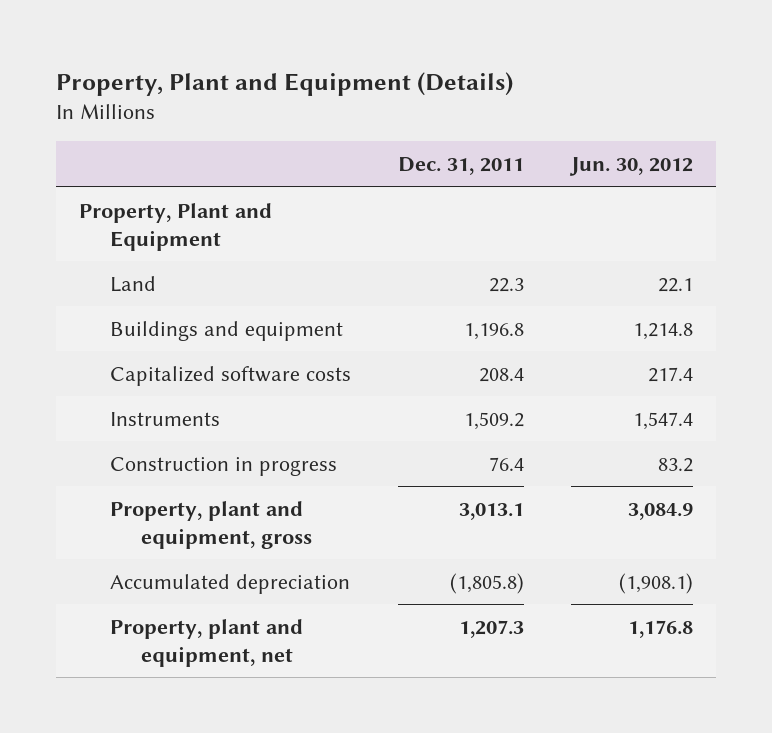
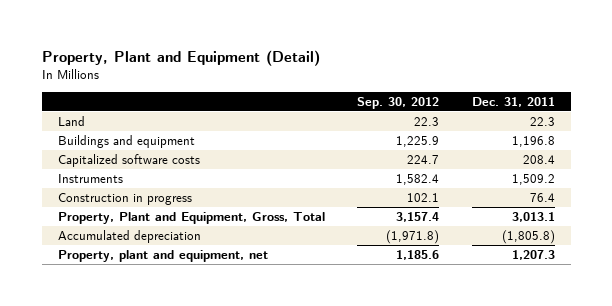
[55,71,513,96] Property, Plant and Equipment (Details) -> [41,49,320,66] Property, Plant and Equipment (Detail)
[568,156,693,176] Jun. 30, 2012 -> none
none -> [357,96,440,109] Sep. 30, 2012
[79,202,273,251] Property, Plant and Equipment -> none
[110,500,313,549] Property, plant and equipment, gross -> [57,211,325,224] Property, Plant and Equipment, Gross, Total

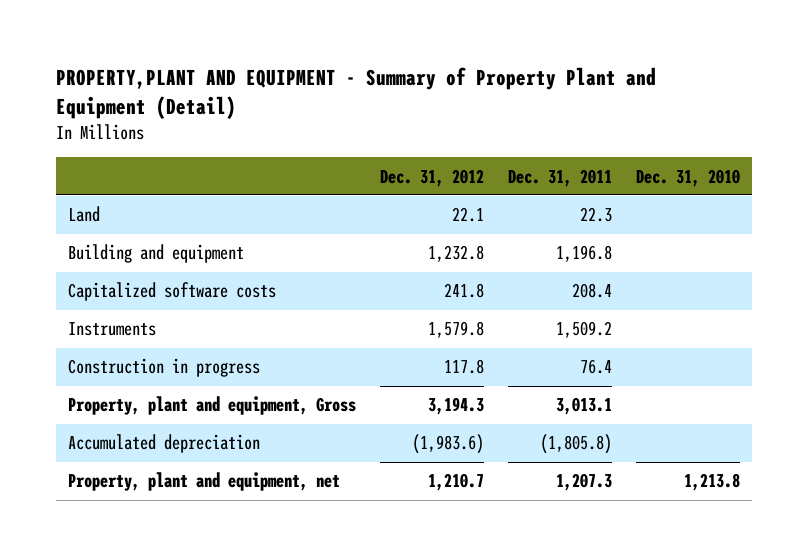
[41,49,320,66] Property, Plant and Equipment (Detail) -> [55,66,656,119] PROPERTY,PLANT AND EQUIPMENT - Summary of Property Plant and Equipment (Detail)
[357,96,440,109] Sep. 30, 2012 -> none
none -> [380,168,485,187] Dec. 31, 2012
none -> [636,168,741,187] Dec. 31, 2010
[57,134,195,148] Buildings and equipment -> [67,244,244,264] Building and equipment
[57,211,325,224] Property, Plant and Equipment, Gross, Total -> [67,396,356,416] Property, plant and equipment, Gross

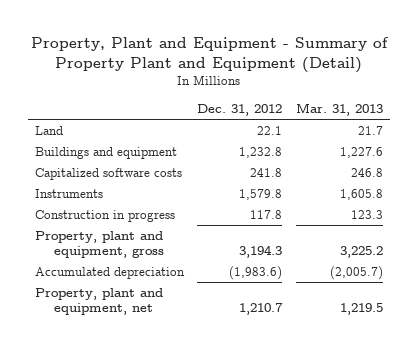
[55,66,656,119] PROPERTY,PLANT AND EQUIPMENT - Summary of Property Plant and Equipment (Detail) -> [30,37,389,74] Property, Plant and Equipment - Summary of Property Plant and Equipment (Detail)
[508,168,613,187] Dec. 31, 2011 -> none
[636,168,741,187] Dec. 31, 2010 -> none
none -> [295,103,383,117] Mar. 31, 2013
[67,244,244,264] Building and equipment -> [34,146,177,159] Buildings and equipment
[67,396,356,416] Property, plant and equipment, Gross -> [34,230,165,259] Property, plant and equipment, gross

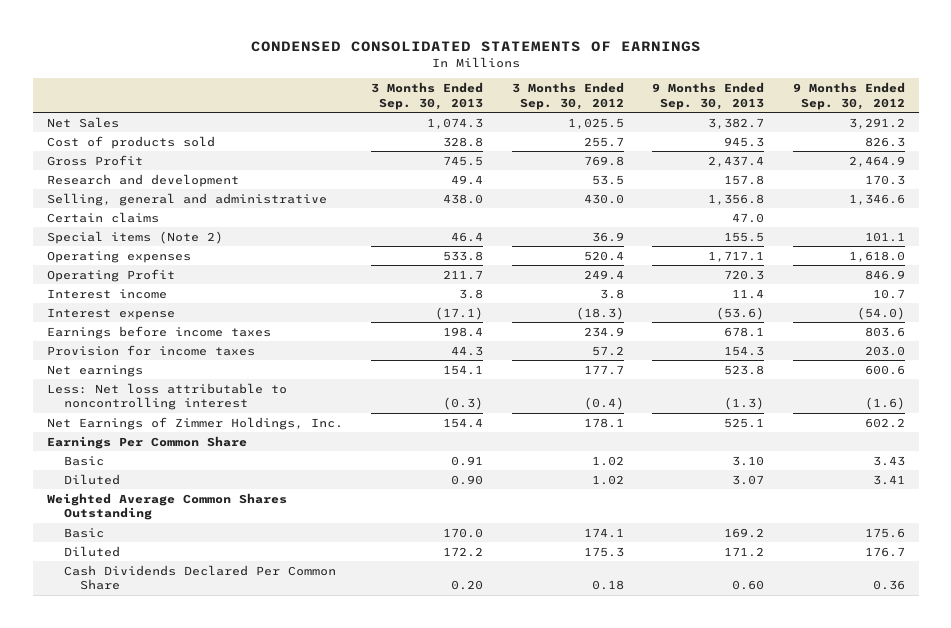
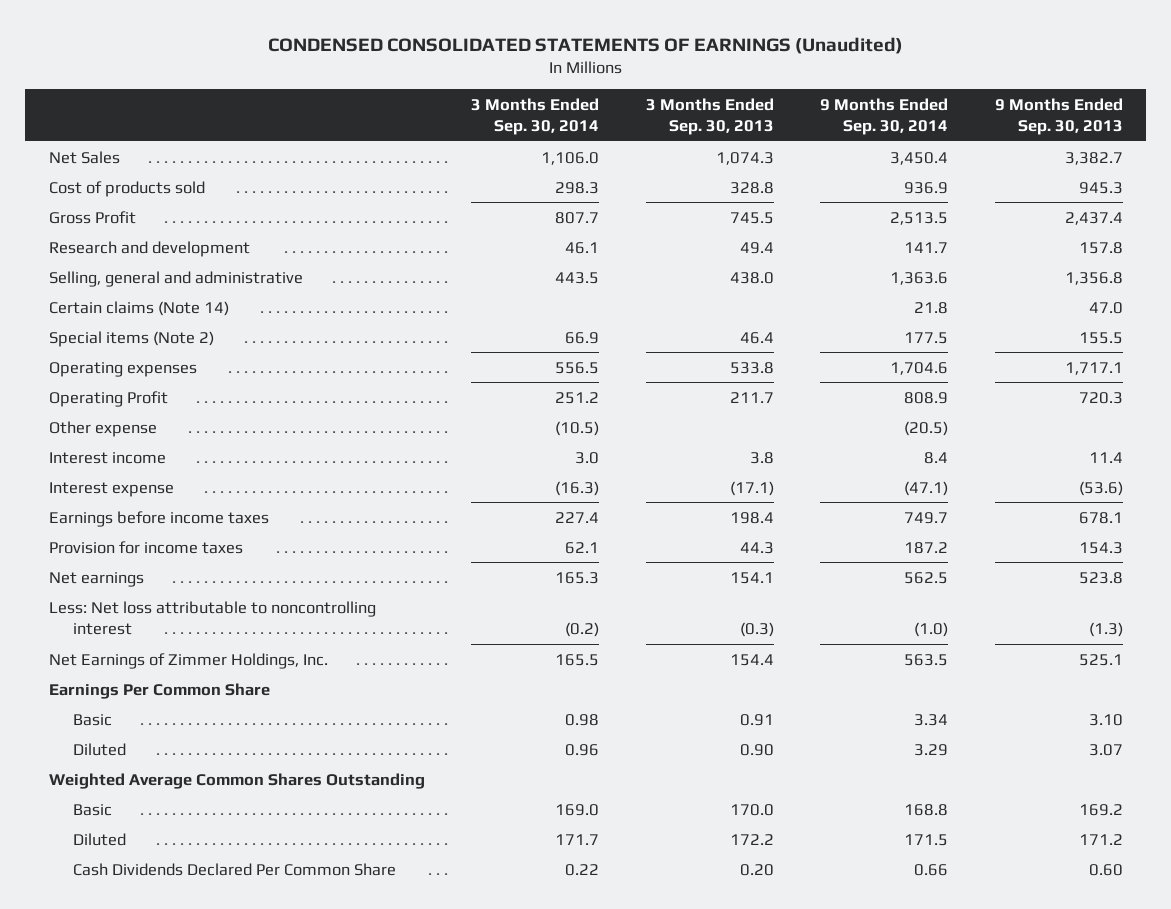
[250,40,701,52] CONDENSED CONSOLIDATED STATEMENTS OF EARNINGS -> [267,36,903,54] CONDENSED CONSOLIDATED STATEMENTS OF EARNINGS (Unaudited)
[511,81,624,110] 3 Months Ended Sep. 30, 2012 -> none
[792,81,905,110] 9 Months Ended Sep. 30, 2012 -> none
none -> [471,97,600,135] 3 Months Ended Sep. 30, 2014
none -> [820,97,949,135] 9 Months Ended Sep. 30, 2014
[46,211,159,223] Certain claims -> [48,300,229,316] Certain claims (Note 14)
none -> [48,420,157,437] Other expense

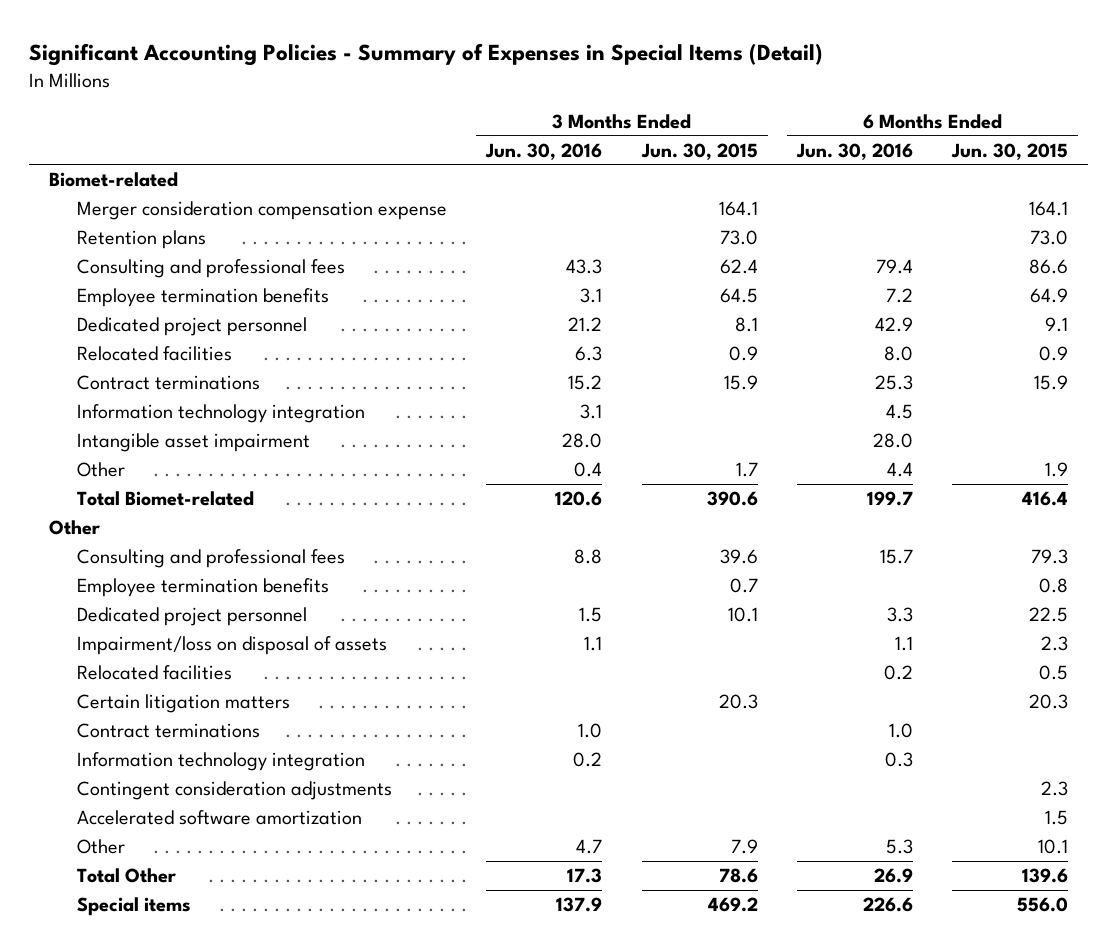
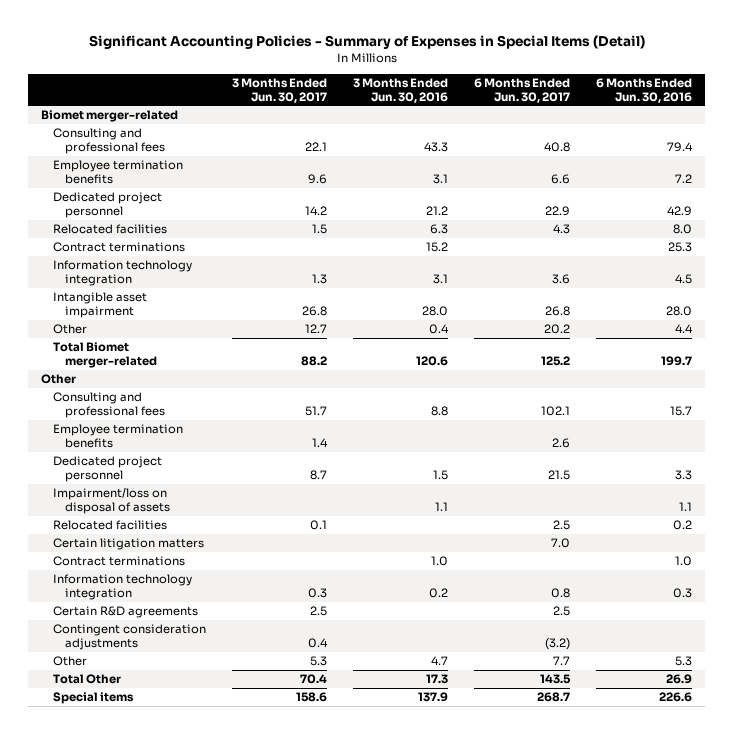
[640,142,758,160] Jun. 30, 2015 -> none
[951,142,1069,160] Jun. 30, 2015 -> none
none -> [232,77,328,103] 3 Months Ended Jun. 30, 2017
none -> [474,77,571,103] 6 Months Ended Jun. 30, 2017
[76,200,447,220] Merger consideration compensation expense -> none
[76,229,206,249] Retention plans -> none
[49,171,179,187] Biomet-related -> [41,110,179,123] Biomet merger-related
[76,490,254,506] Total Biomet-related -> [53,342,157,369] Total Biomet merger-related
none -> [53,606,199,619] Certain R&D agreements
[76,809,362,825] Accelerated software amortization -> none

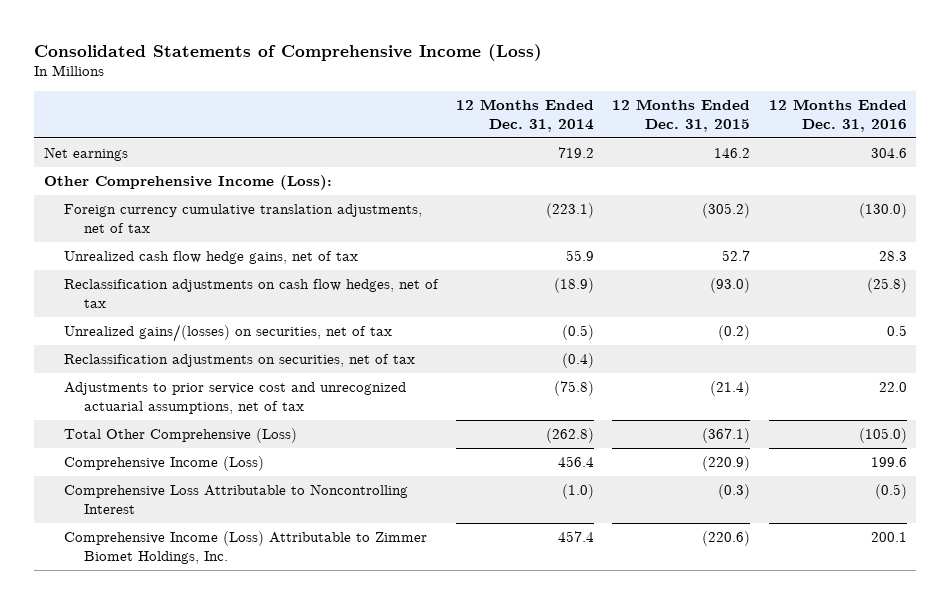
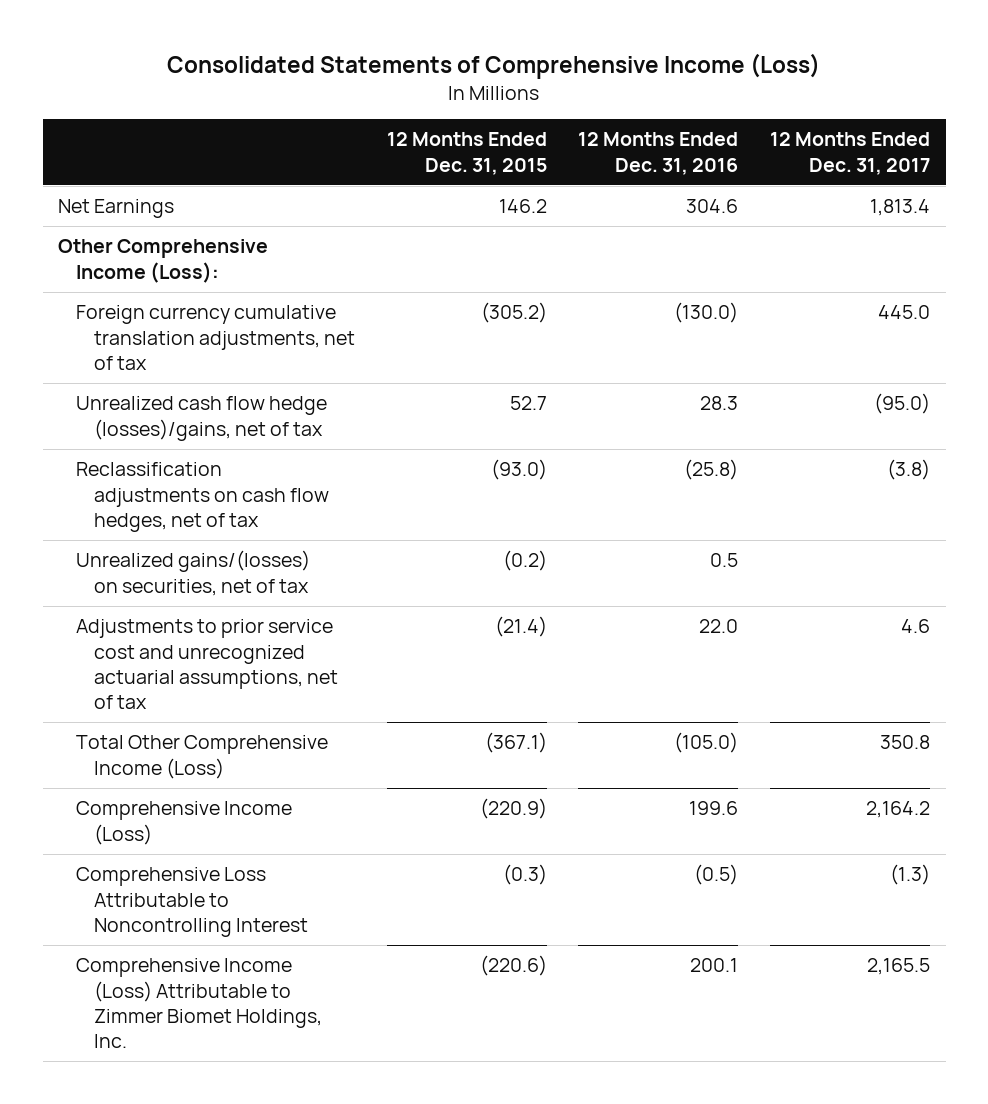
[456,98,595,132] 12 Months Ended Dec. 31, 2014 -> none
none -> [769,132,930,175] 12 Months Ended Dec. 31, 2017
[43,147,128,162] Net earnings -> [58,199,175,219] Net Earnings
[63,251,358,265] Unrealized cash flow hedge gains, net of tax -> [76,396,328,441] Unrealized cash flow hedge (losses)/gains, net of tax
[63,354,415,368] Reclassification adjustments on securities, net of tax -> none
[63,428,297,444] Total Other Comprehensive (Loss) -> [76,735,329,779] Total Other Comprehensive Income (Loss)

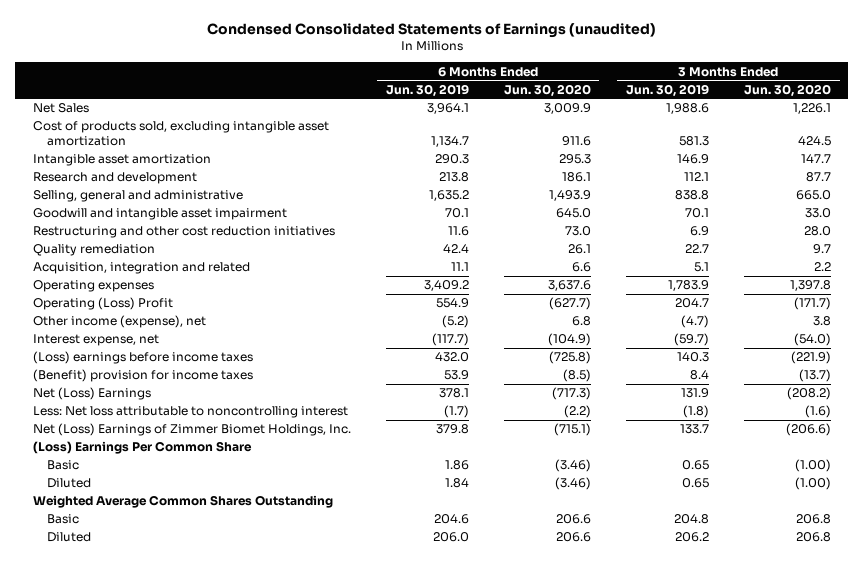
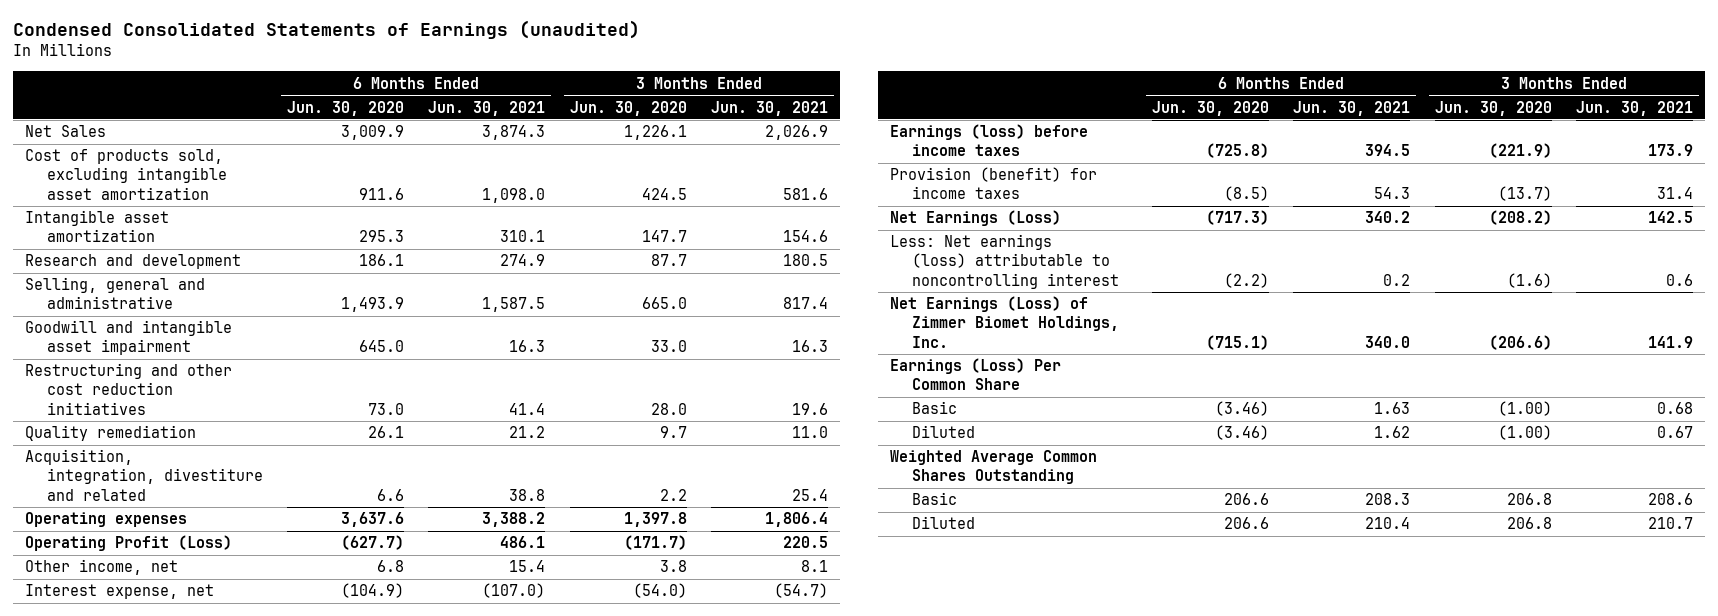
[385,83,469,97] Jun. 30, 2019 -> none
[625,83,709,97] Jun. 30, 2019 -> none
none -> [428,100,546,116] Jun. 30, 2021
none -> [711,100,829,116] Jun. 30, 2021
[32,262,250,275] Acquisition, integration and related -> [24,449,263,501] Acquisition, integration, divestiture and related
[32,297,173,311] Operating (Loss) Profit -> [24,535,232,552] Operating Profit (Loss)
[32,315,206,329] Other income (expense), net -> [24,559,178,576] Other income, net
[32,351,253,365] (Loss) earnings before income taxes -> [890,124,1089,157] Earnings (loss) before income taxes
[32,369,253,383] (Benefit) provision for income taxes -> [890,167,1098,200] Provision (benefit) for income taxes
[32,387,151,401] Net (Loss) Earnings -> [890,210,1062,227] Net Earnings (Loss)
[32,406,348,419] Less: Net loss attributable to noncontrolling interest -> [890,234,1119,289] Less: Net earnings (loss) attributable to noncontrolling interest
[32,423,351,437] Net (Loss) Earnings of Zimmer Biomet Holdings, Inc. -> [890,296,1119,348] Net Earnings (Loss) of Zimmer Biomet Holdings, Inc.
[32,441,252,455] (Loss) Earnings Per Common Share -> [890,358,1062,391] Earnings (Loss) Per Common Share

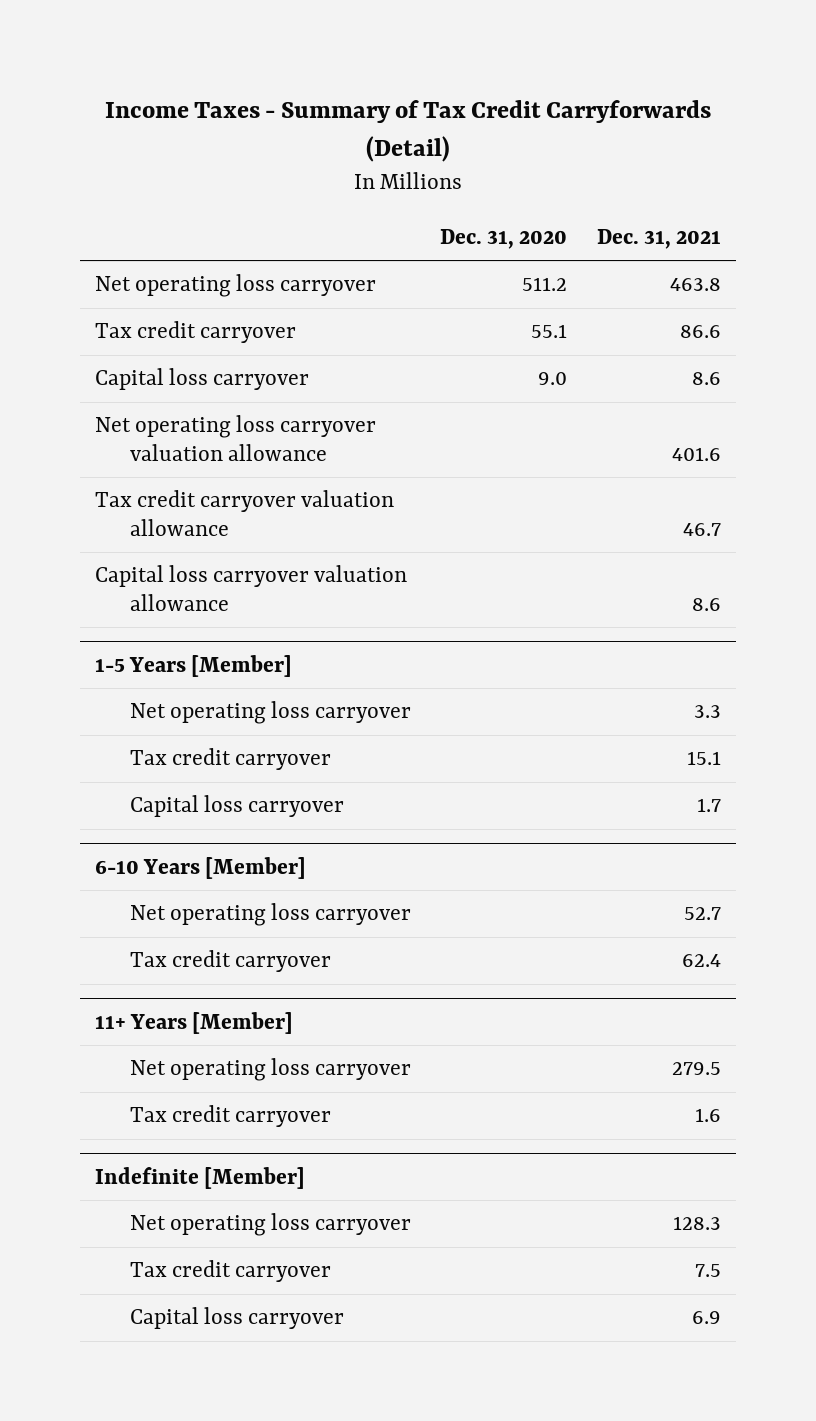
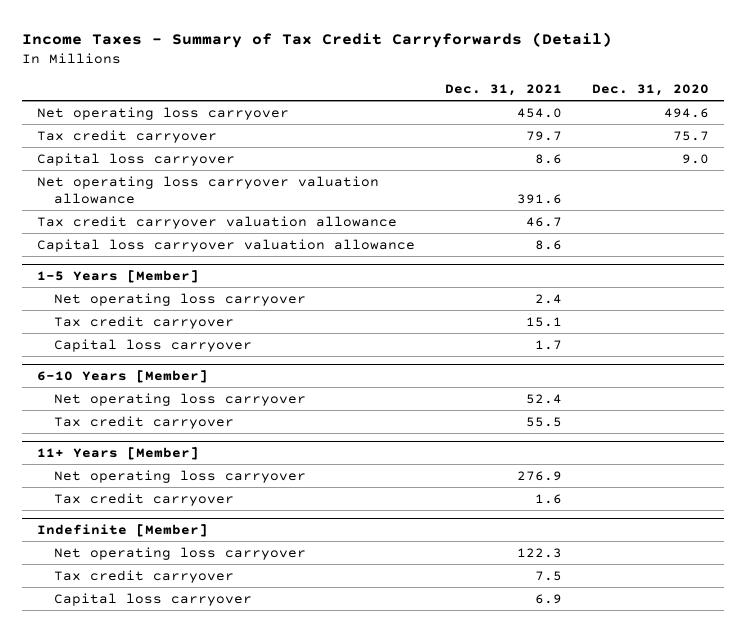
[522,277,568,292] 511.2 -> [663,107,709,118] 494.6
[669,278,721,292] 463.8 -> [516,107,562,118] 454.0
[531,324,568,339] 55.1 -> [672,130,709,141] 75.7
[679,325,721,339] 86.6 -> [525,130,562,141] 79.7
[671,446,721,461] 401.6 -> [516,193,562,204] 391.6
[693,705,721,719] 3.3 -> [534,293,562,304] 2.4
[683,907,721,921] 52.7 -> [525,393,562,404] 52.4
[681,954,721,968] 62.4 -> [525,416,562,427] 55.5
[671,1062,721,1076] 279.5 -> [516,470,562,481] 276.9
[672,1216,721,1231] 128.3 -> [516,547,562,558] 122.3

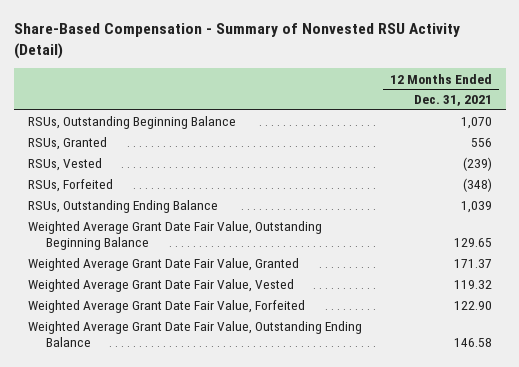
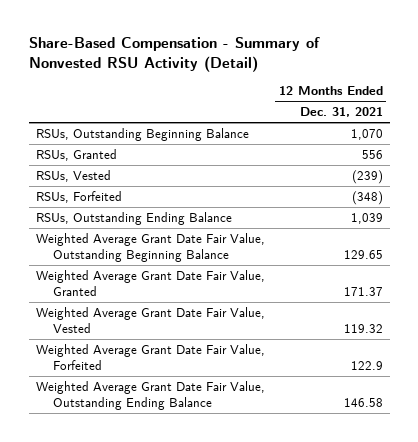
[453,301,492,311] 122.90 -> [350,360,383,370] 122.9

